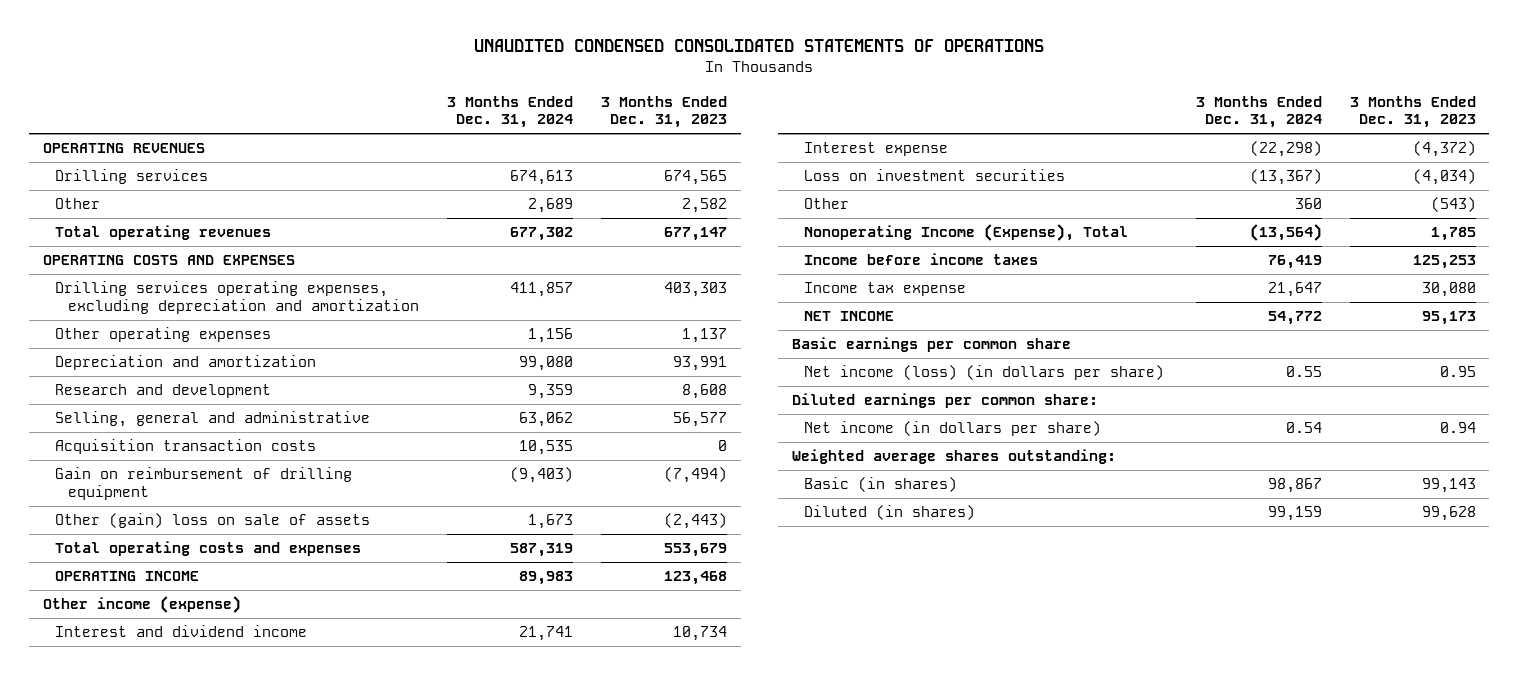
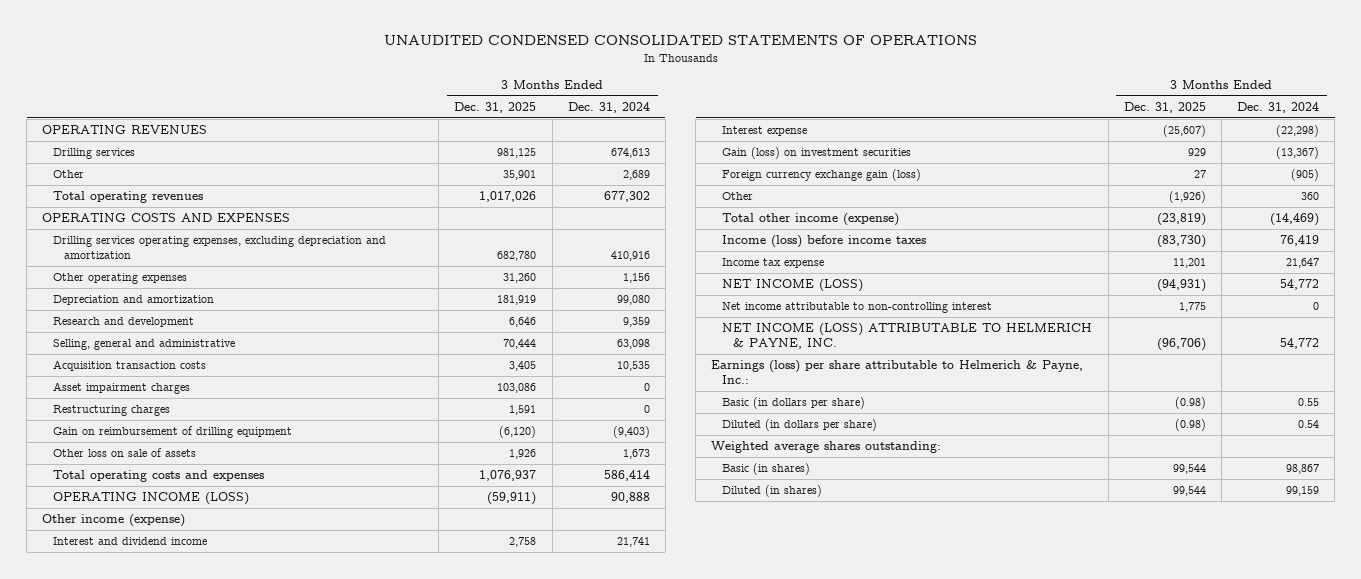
[600,95,727,129] 3 Months Ended Dec. 31, 2023 -> none
none -> [454,101,537,113] Dec. 31, 2025
[509,282,573,298] 411,857 -> [610,250,650,261] 410,916
[518,412,573,428] 63,062 -> [616,339,650,350] 63,098
none -> [53,382,191,395] Asset impairment charges
none -> [53,405,171,417] Restructuring charges
[55,513,371,529] Other (gain) loss on sale of assets -> [53,448,197,458] Other loss on sale of assets
[509,543,573,558] 587,319 -> [603,470,650,482] 586,414
[55,571,200,582] OPERATING INCOME -> [53,492,250,506] OPERATING INCOME (LOSS)
[518,571,573,586] 89,983 -> [610,492,650,504] 90,888
[804,169,1066,182] Loss on investment securities -> [722,147,912,160] Gain (loss) on investment securities
none -> [722,169,922,182] Foreign currency exchange gain (loss)
[804,224,1129,242] Nonoperating Income (Expense), Total -> [722,213,900,227] Total other income (expense)
[1249,224,1322,242] (13,564) -> [1270,213,1320,227] (14,469)
[804,253,1039,266] Income before income taxes -> [722,235,927,249] Income (loss) before income taxes
[791,337,1071,353] Basic earnings per common share -> none
[791,393,1098,409] Diluted earnings per common share: -> none
none -> [722,279,864,293] NET INCOME (LOSS)
none -> [722,302,993,314] Net income attributable to non-controlling interest
[804,311,895,322] NET INCOME -> [722,323,1093,349] NET INCOME (LOSS) ATTRIBUTABLE TO HELMERICH & PAYNE, INC.
none -> [711,360,1084,384] Earnings (loss) per share attributable to Helmerich & Payne, Inc.:
[804,365,1165,381] Net income (loss) (in dollars per share) -> [722,397,866,410] Basic (in dollars per share)
[804,421,1102,437] Net income (in dollars per share) -> [722,419,878,432] Diluted (in dollars per share)

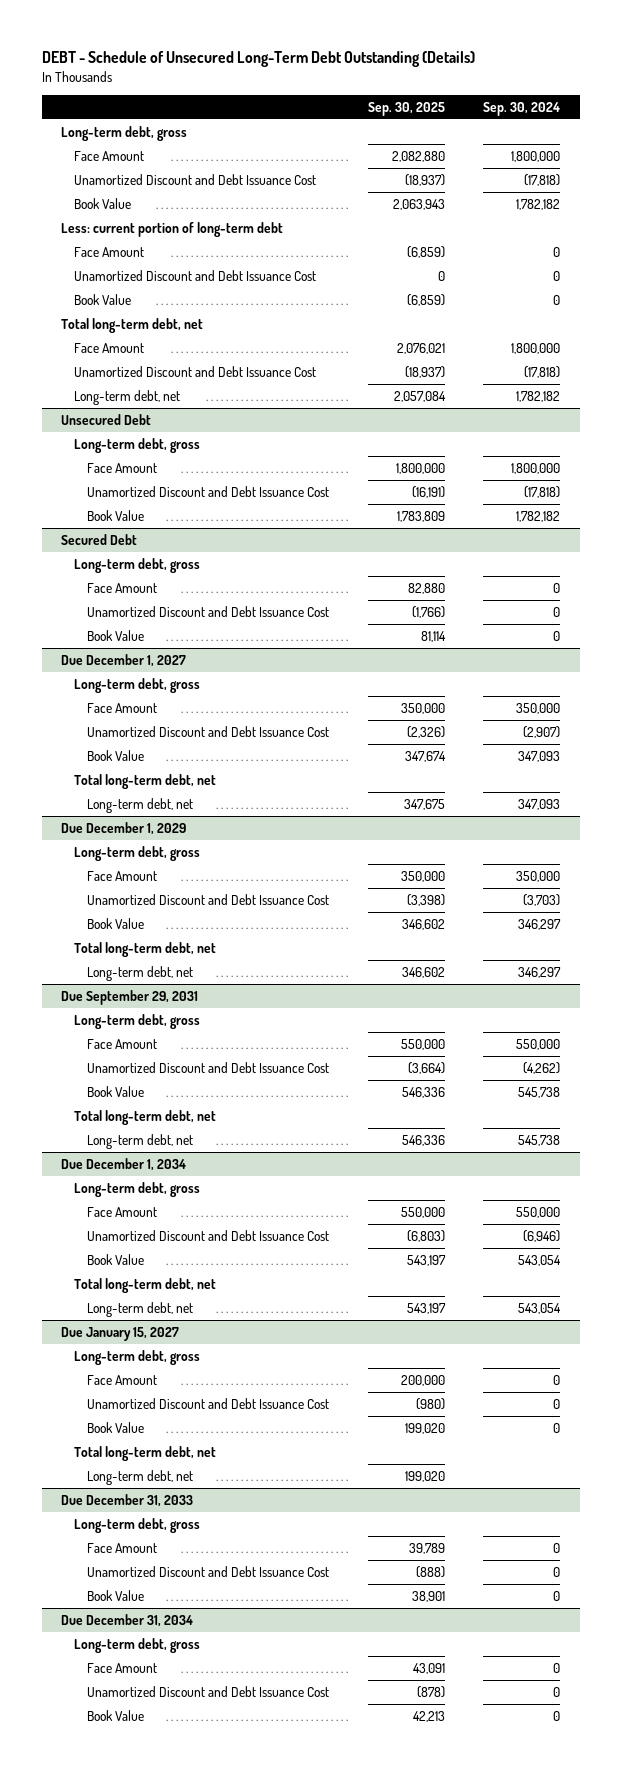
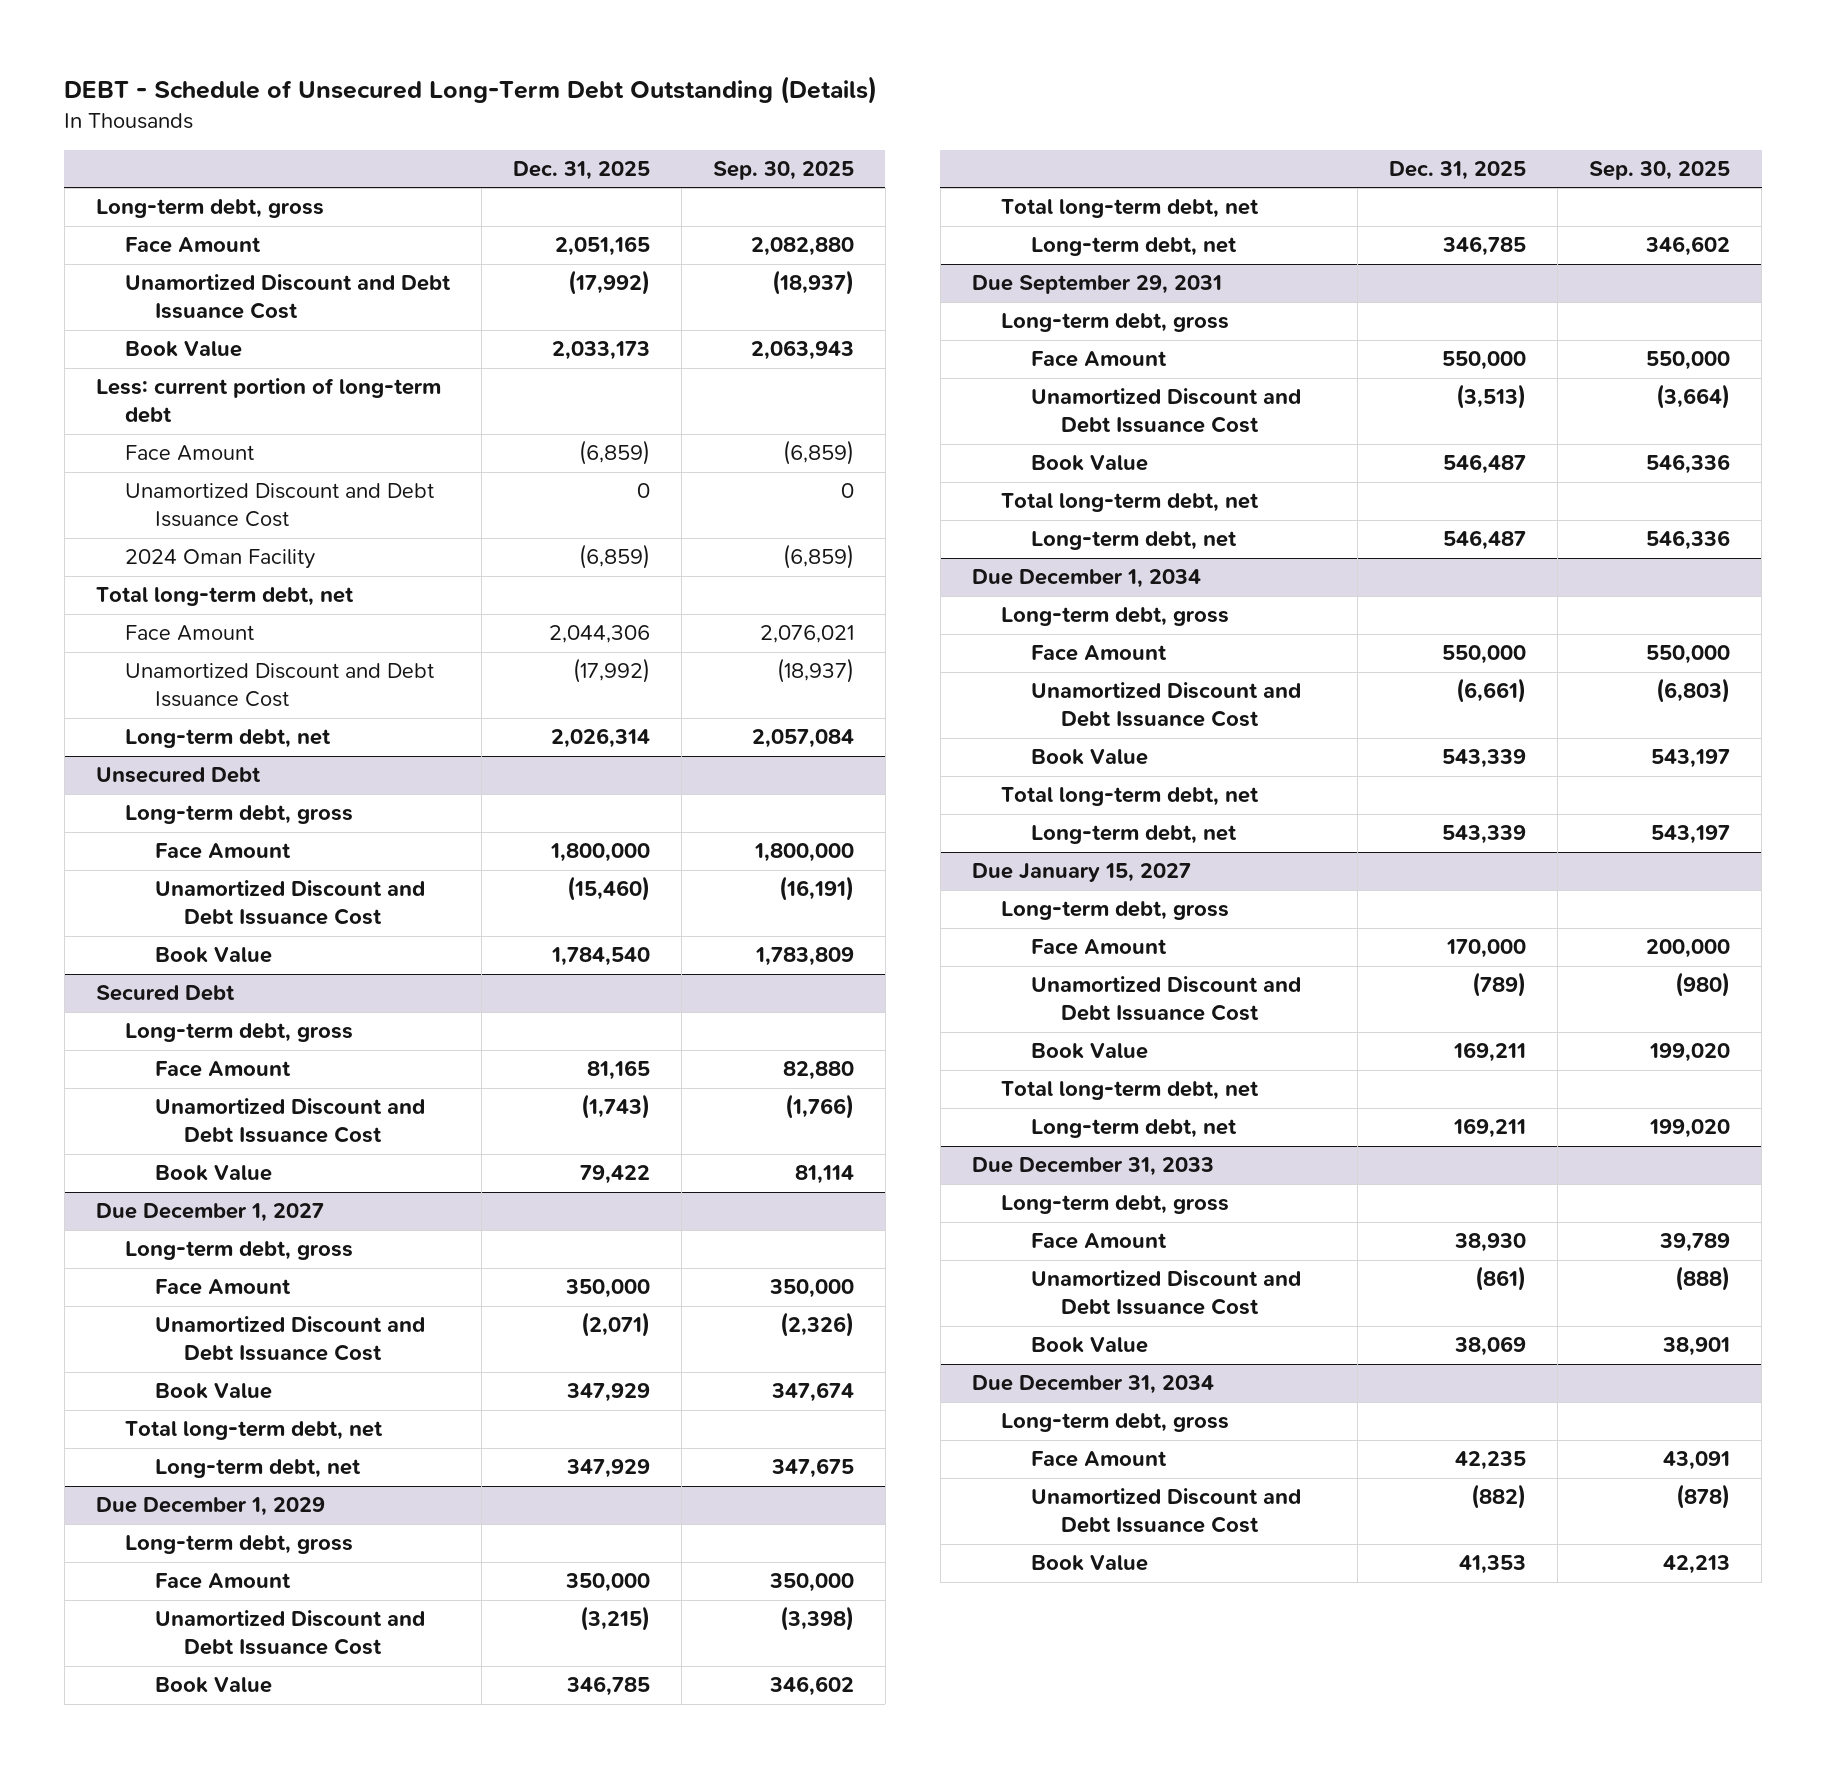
[483,102,561,117] Sep. 30, 2024 -> none
none -> [513,160,651,180] Dec. 31, 2025
[74,293,132,305] Book Value -> [125,549,316,570] 2024 Oman Facility

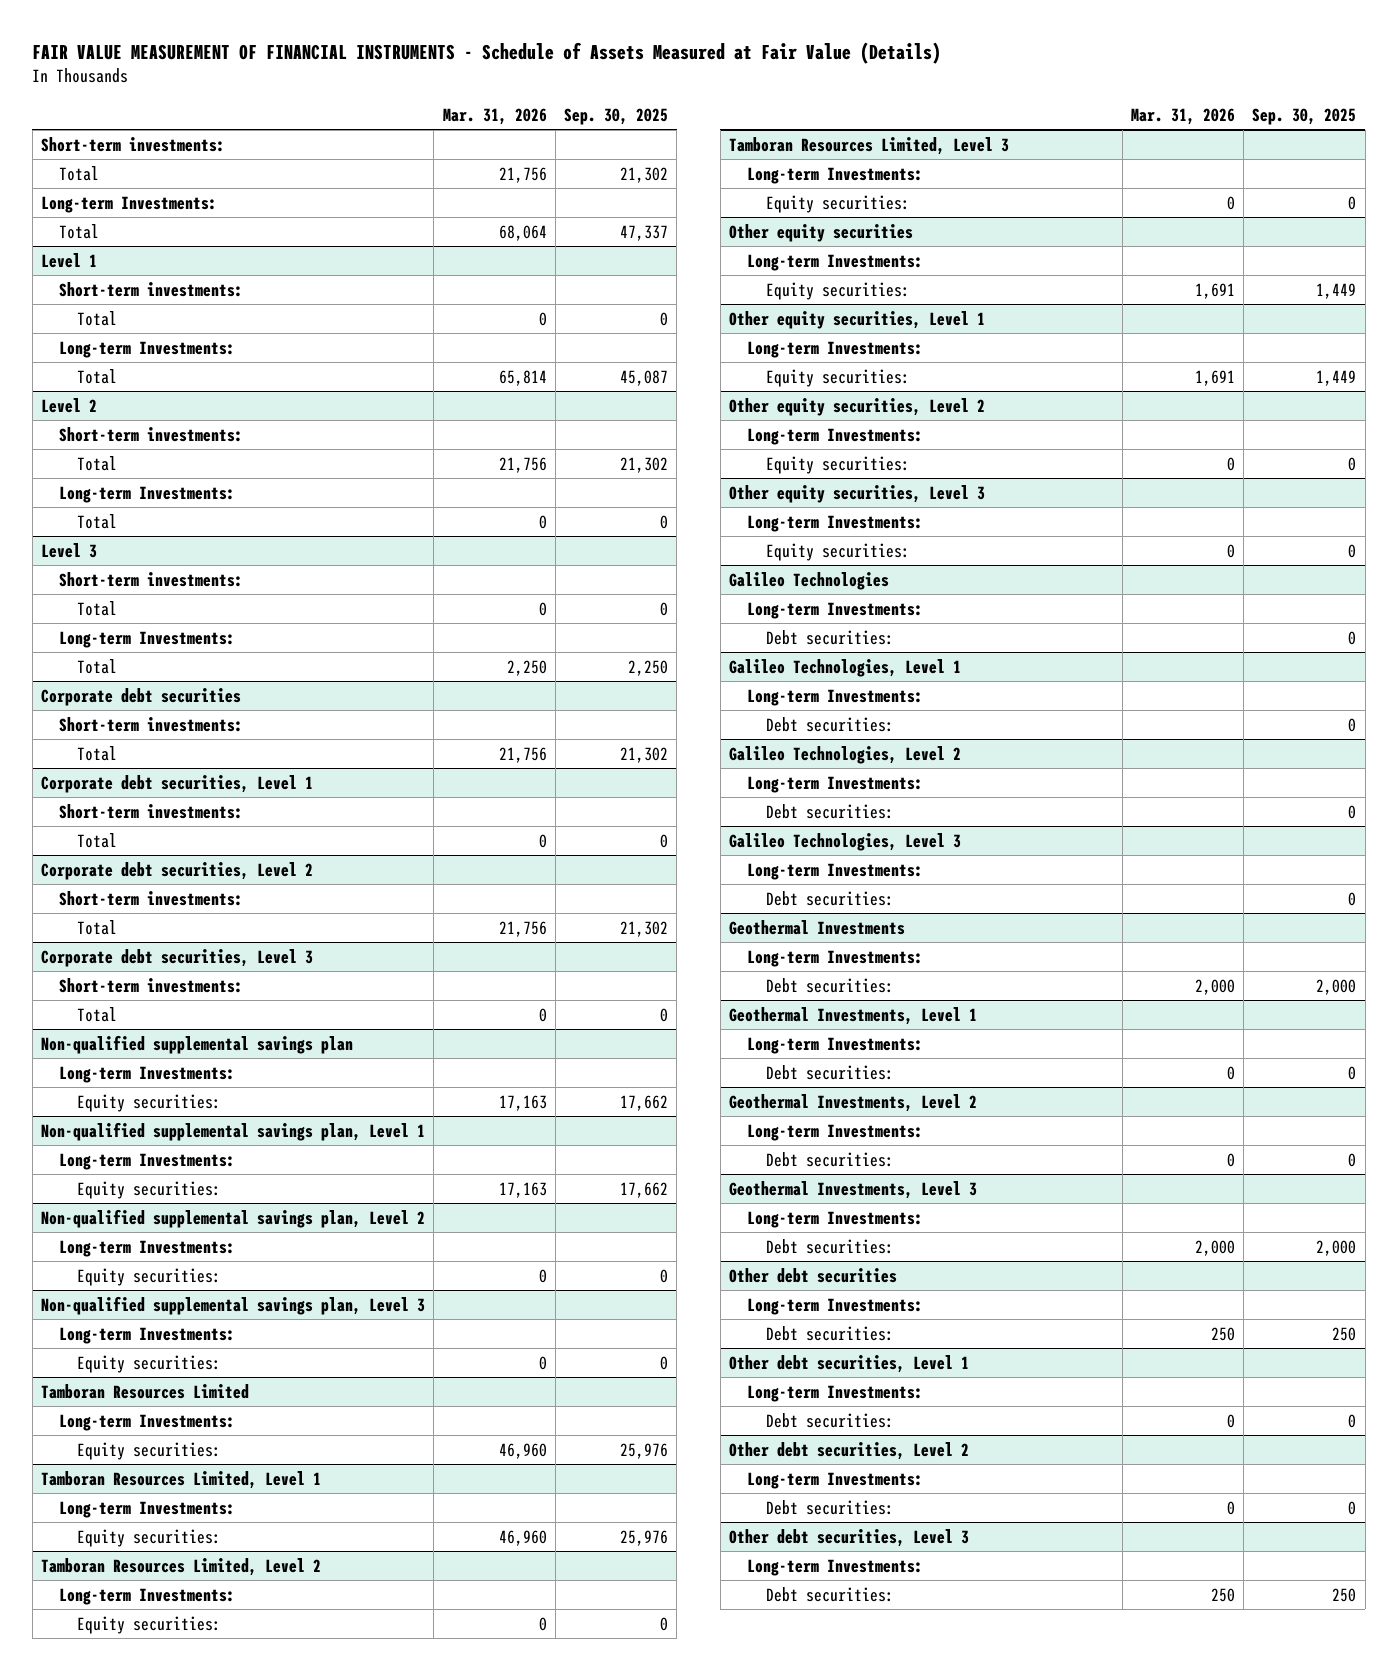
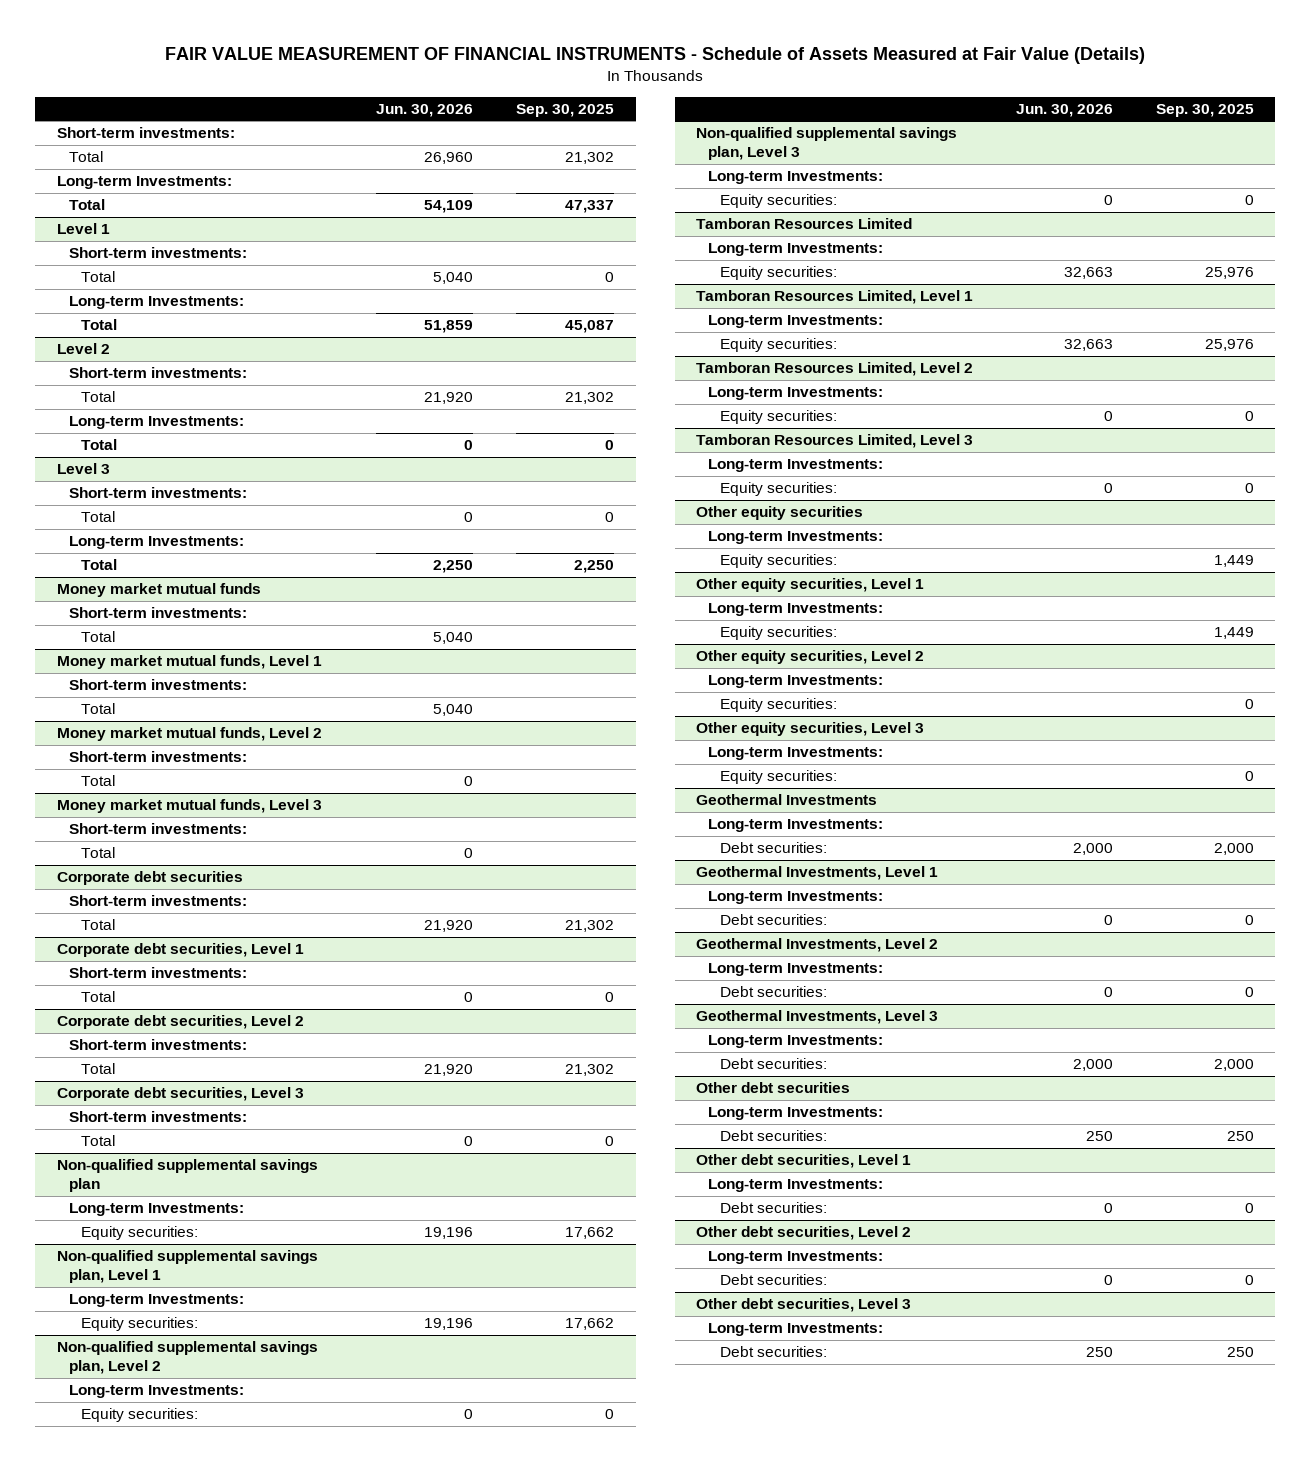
[442,107,547,125] Mar. 31, 2026 -> none
none -> [376,103,474,117] Jun. 30, 2026
none -> [56,583,261,598] Money market mutual funds
none -> [68,607,247,619] Short-term investments:
none -> [80,631,115,643] Total
none -> [56,655,322,670] Money market mutual funds, Level 1
none -> [68,679,247,691] Short-term investments:
none -> [80,703,115,715] Total
none -> [56,727,322,742] Money market mutual funds, Level 2
none -> [68,751,247,763] Short-term investments:
none -> [80,775,115,787] Total
none -> [56,799,322,814] Money market mutual funds, Level 3
none -> [68,823,247,835] Short-term investments:
none -> [80,847,115,859] Total
[729,571,890,590] Galileo Technologies -> none
[747,601,924,619] Long-term Investments: -> none
[765,629,894,645] Debt securities: -> none
[729,658,962,677] Galileo Technologies, Level 1 -> none
[747,688,924,706] Long-term Investments: -> none
[765,716,894,732] Debt securities: -> none
[729,745,962,764] Galileo Technologies, Level 2 -> none
[747,775,924,793] Long-term Investments: -> none
[765,803,894,819] Debt securities: -> none
[729,832,962,851] Galileo Technologies, Level 3 -> none
[747,862,924,880] Long-term Investments: -> none
[765,890,894,906] Debt securities: -> none

